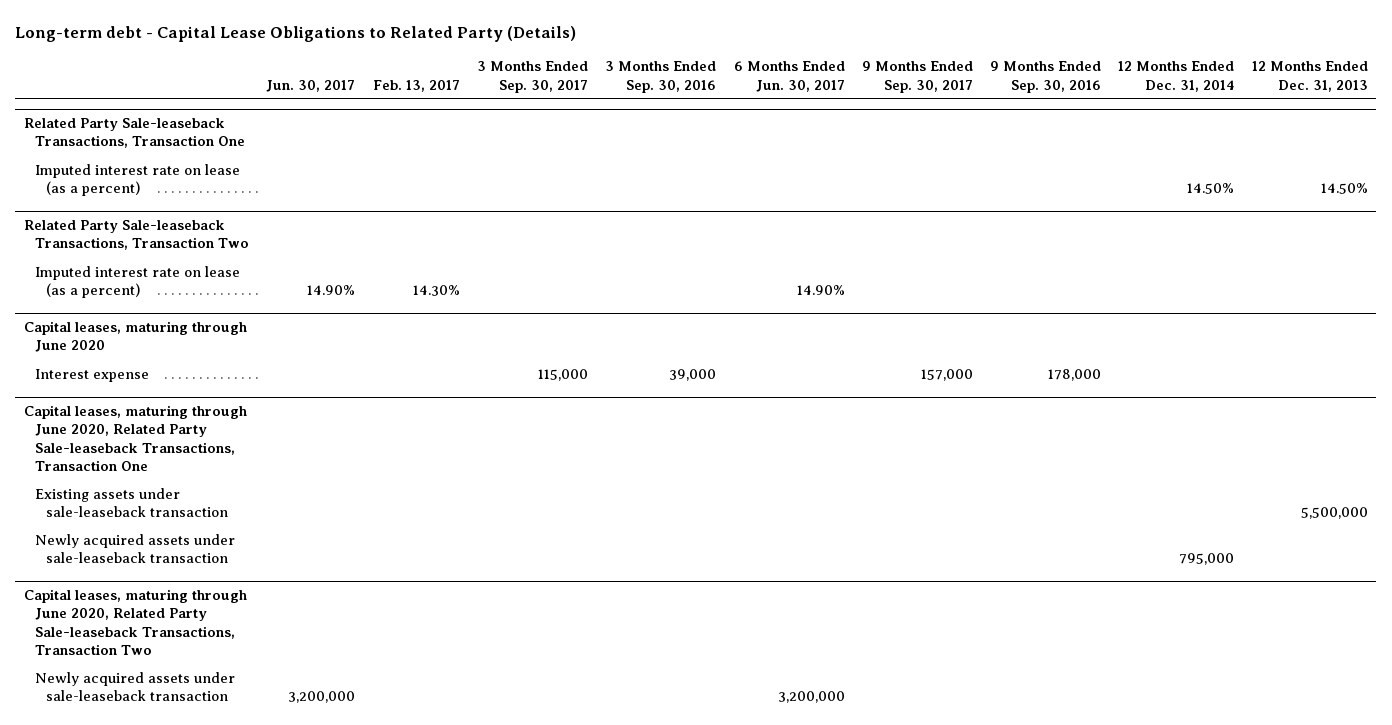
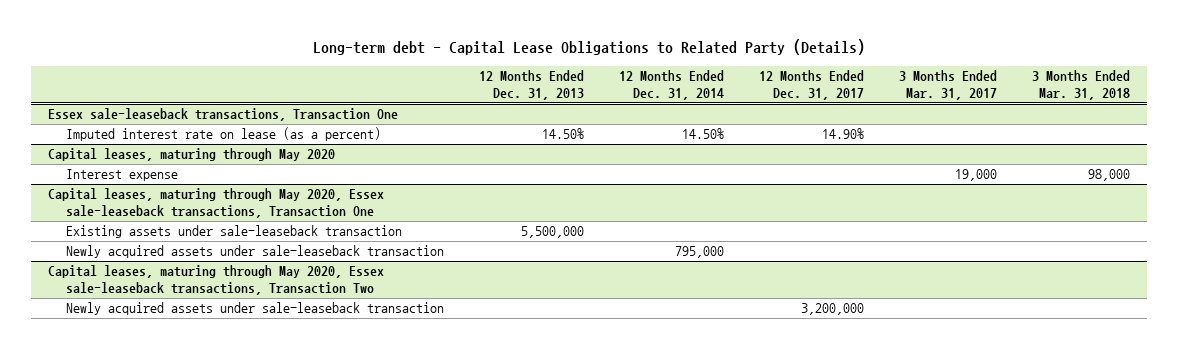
[266,79,356,92] Jun. 30, 2017 -> none
[372,79,460,92] Feb. 13, 2017 -> none
[476,61,588,93] 3 Months Ended Sep. 30, 2017 -> none
[605,61,717,93] 3 Months Ended Sep. 30, 2016 -> none
[733,61,845,92] 6 Months Ended Jun. 30, 2017 -> none
[861,61,973,93] 9 Months Ended Sep. 30, 2017 -> none
[990,61,1102,93] 9 Months Ended Sep. 30, 2016 -> none
none -> [758,70,864,101] 12 Months Ended Dec. 31, 2017
none -> [898,70,997,101] 3 Months Ended Mar. 31, 2017
none -> [1031,70,1130,101] 3 Months Ended Mar. 31, 2018
[23,118,246,149] Related Party Sale-leaseback Transactions, Transaction One -> [48,108,399,122] Essex sale-leaseback transactions, Transaction One
[23,220,250,251] Related Party Sale-leaseback Transactions, Transaction Two -> none
[35,266,241,299] Imputed interest rate on lease (as a percent) -> none
[23,321,247,353] Capital leases, maturing through June 2020 -> [48,148,336,162] Capital leases, maturing through May 2020
[23,405,247,471] Capital leases, maturing through June 2020, Related Party Sale-leaseback Transactions, Transaction One -> [48,188,385,219] Capital leases, maturing through May 2020, Essex sale-leaseback transactions, Transaction One
[23,589,247,655] Capital leases, maturing through June 2020, Related Party Sale-leaseback Transactions, Transaction Two -> [48,265,385,296] Capital leases, maturing through May 2020, Essex sale-leaseback transactions, Transaction Two

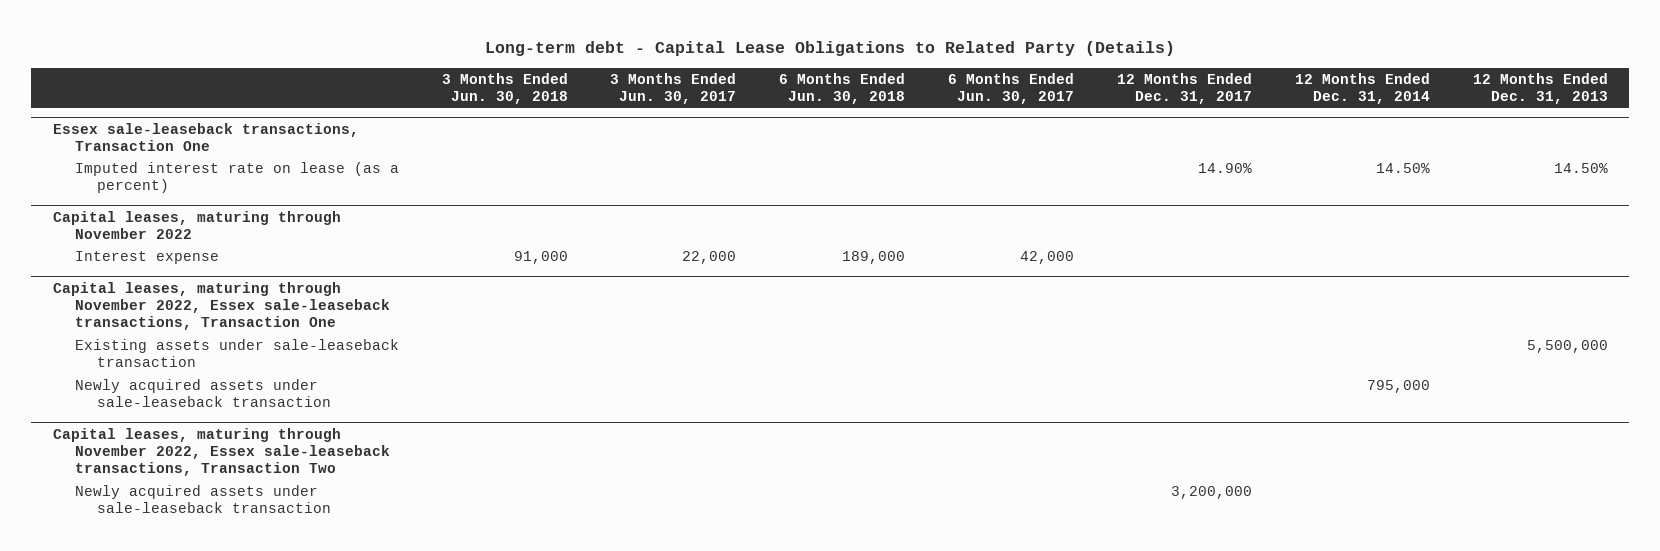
[898,70,997,101] 3 Months Ended Mar. 31, 2017 -> none
[1031,70,1130,101] 3 Months Ended Mar. 31, 2018 -> none
none -> [441,72,568,105] 3 Months Ended Jun. 30, 2018
none -> [610,72,737,105] 3 Months Ended Jun. 30, 2017
none -> [779,72,906,105] 6 Months Ended Jun. 30, 2018
none -> [948,72,1075,105] 6 Months Ended Jun. 30, 2017
[48,148,336,162] Capital leases, maturing through May 2020 -> [52,210,341,239] Capital leases, maturing through November 2022
[48,188,385,219] Capital leases, maturing through May 2020, Essex sale-leaseback transactions, Transaction One -> [52,281,390,331] Capital leases, maturing through November 2022, Essex sale-leaseback transactions, Transaction One
[48,265,385,296] Capital leases, maturing through May 2020, Essex sale-leaseback transactions, Transaction Two -> [52,427,390,477] Capital leases, maturing through November 2022, Essex sale-leaseback transactions, Transaction Two

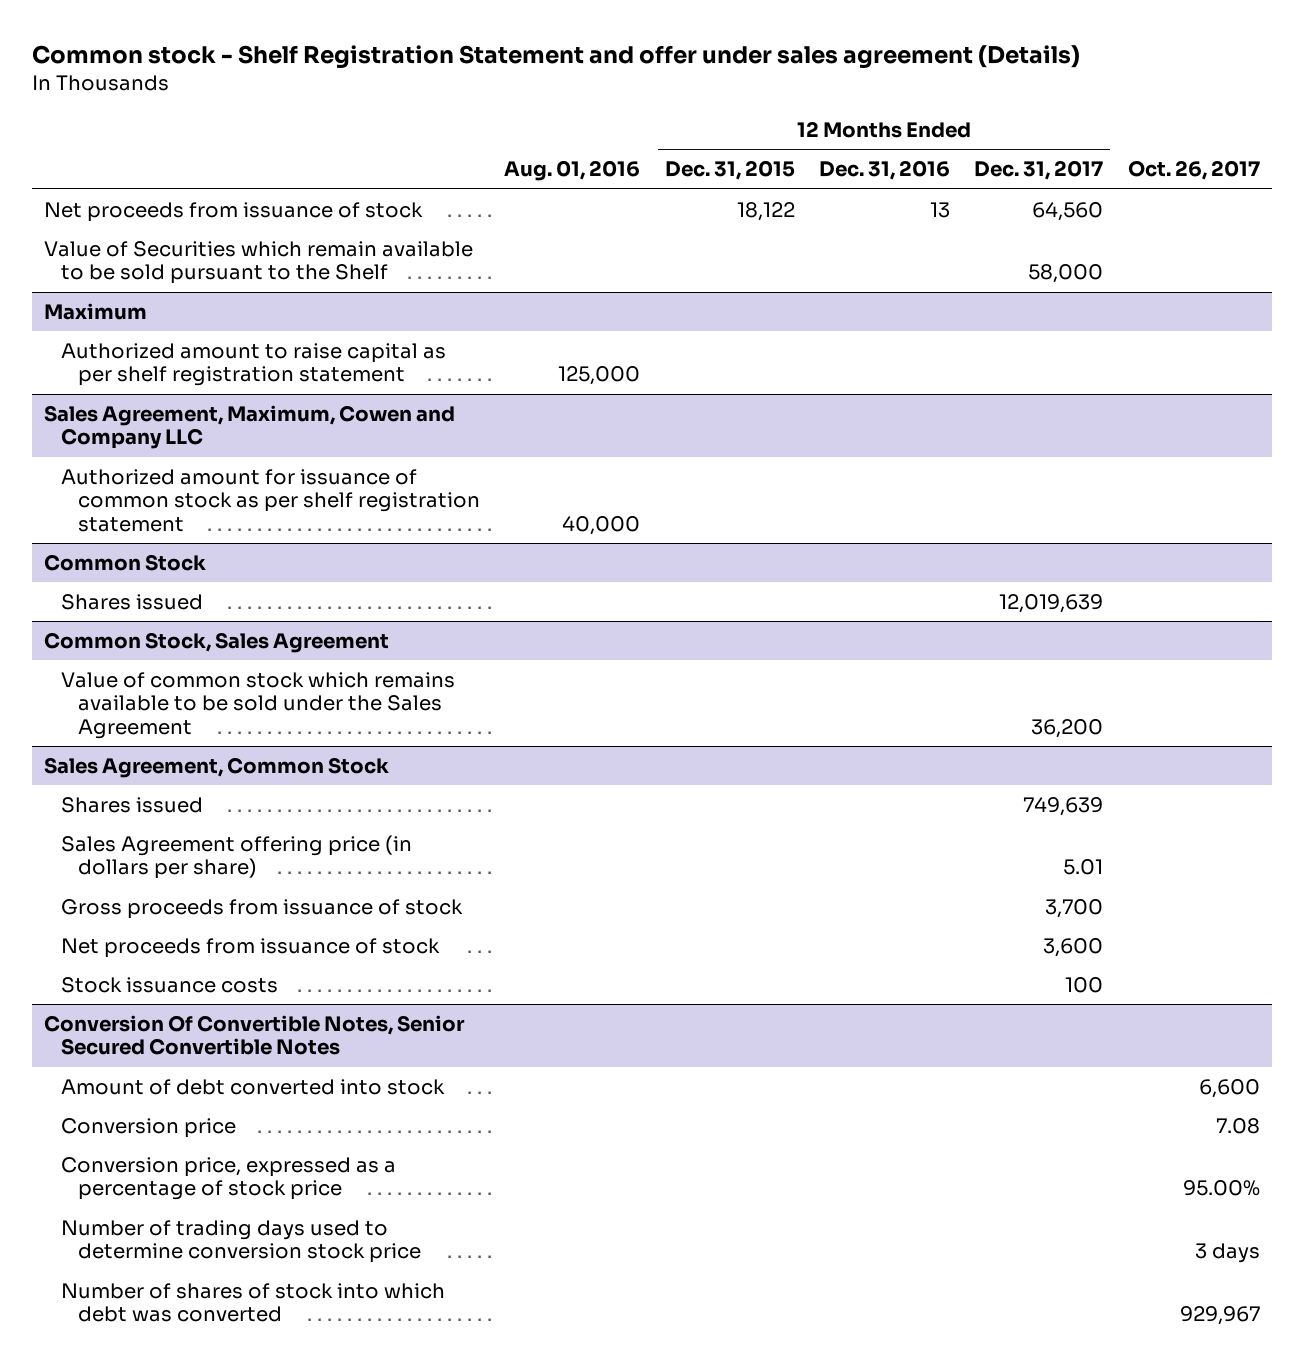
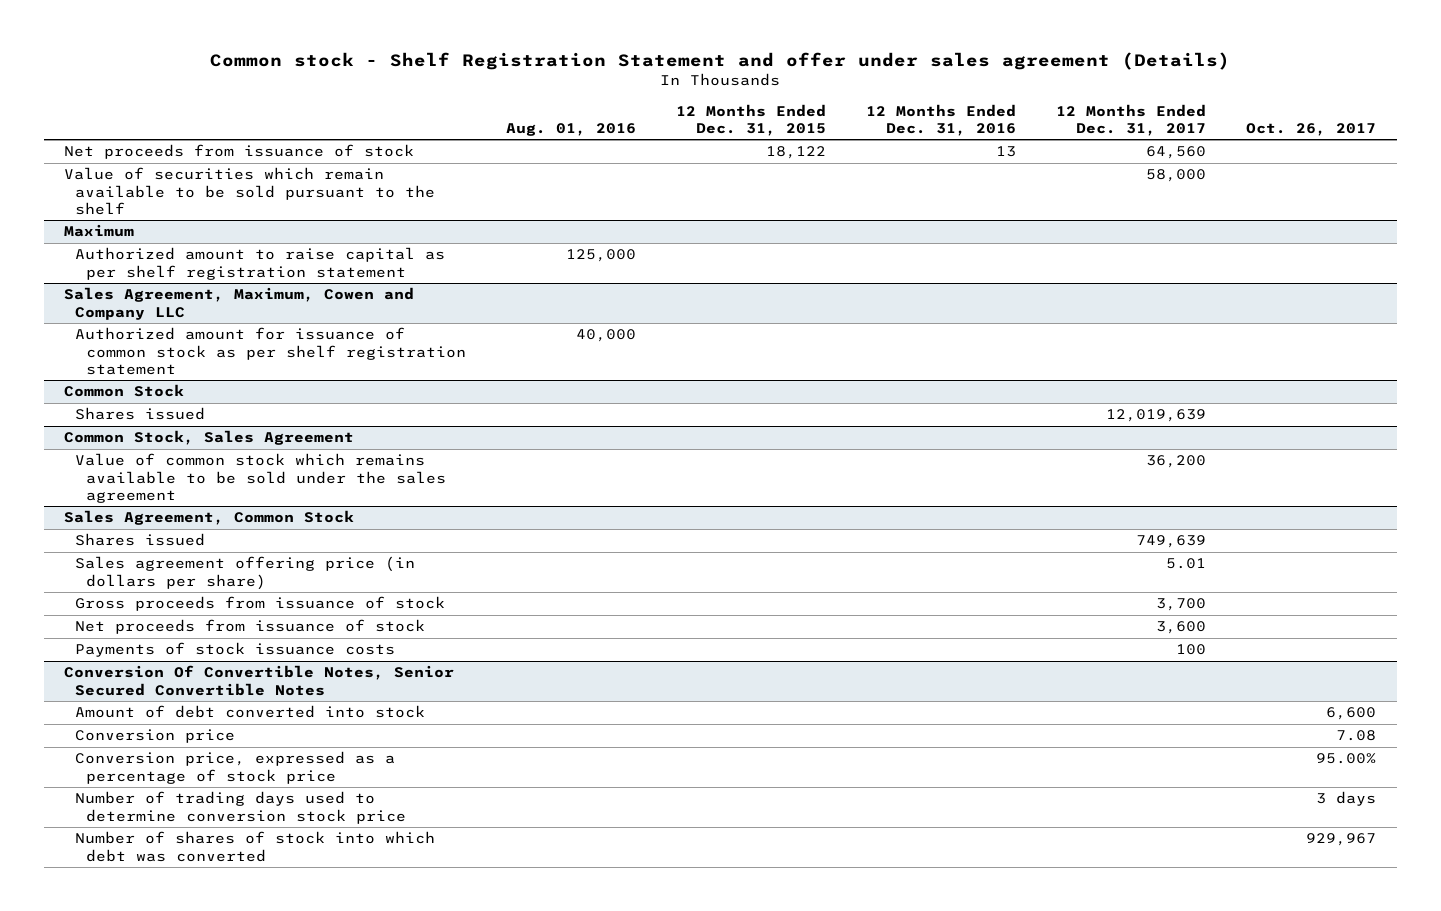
[44,240,474,285] Value of Securities which remain available to be sold pursuant to the Shelf -> [64,167,435,215] Value of securities which remain available to be sold pursuant to the shelf
[60,671,455,739] Value of common stock which remains available to be sold under the Sales Agreement -> [74,453,446,503] Value of common stock which remains available to be sold under the sales agreement
[60,834,412,880] Sales Agreement offering price (in dollars per share) -> [74,556,415,590] Sales agreement offering price (in dollars per share)
[60,976,278,993] Stock issuance costs -> [74,642,395,658] Payments of stock issuance costs

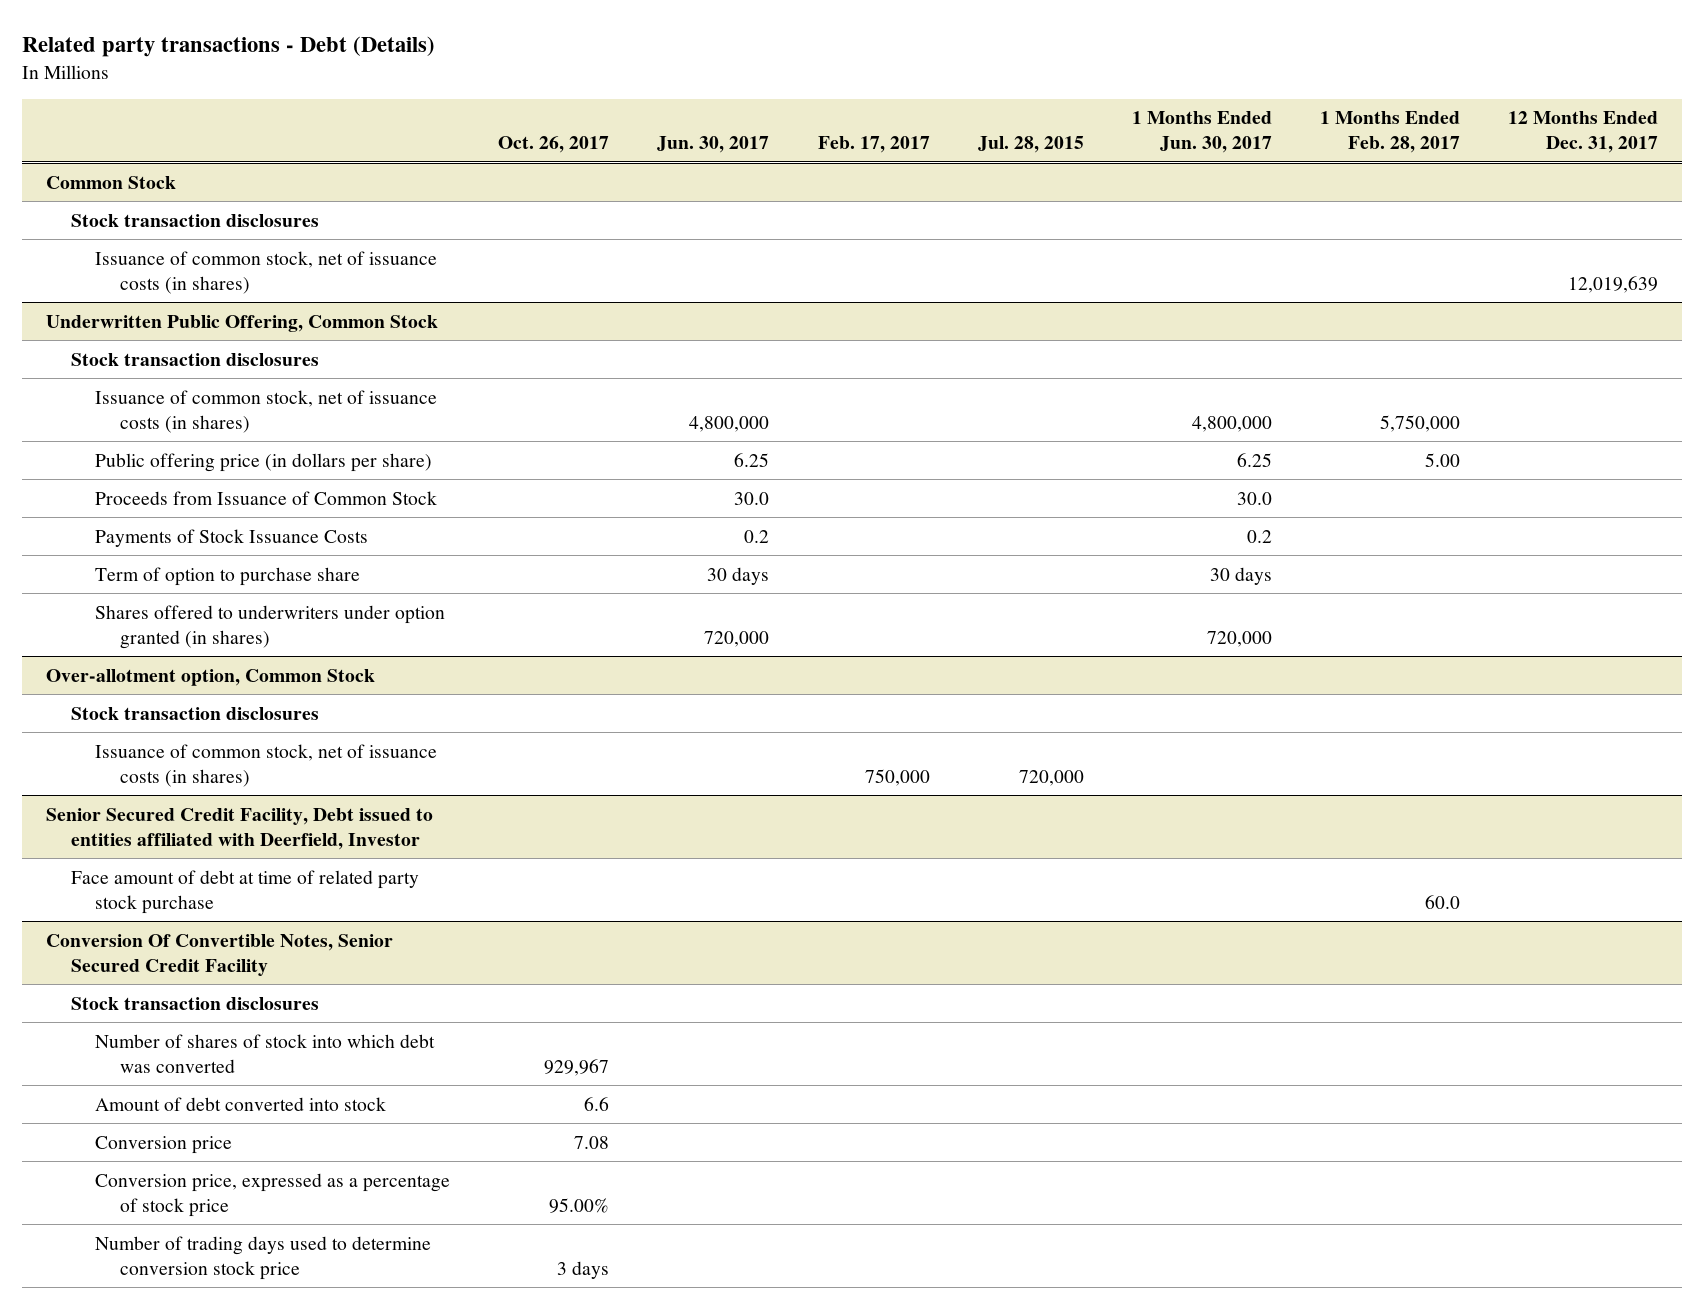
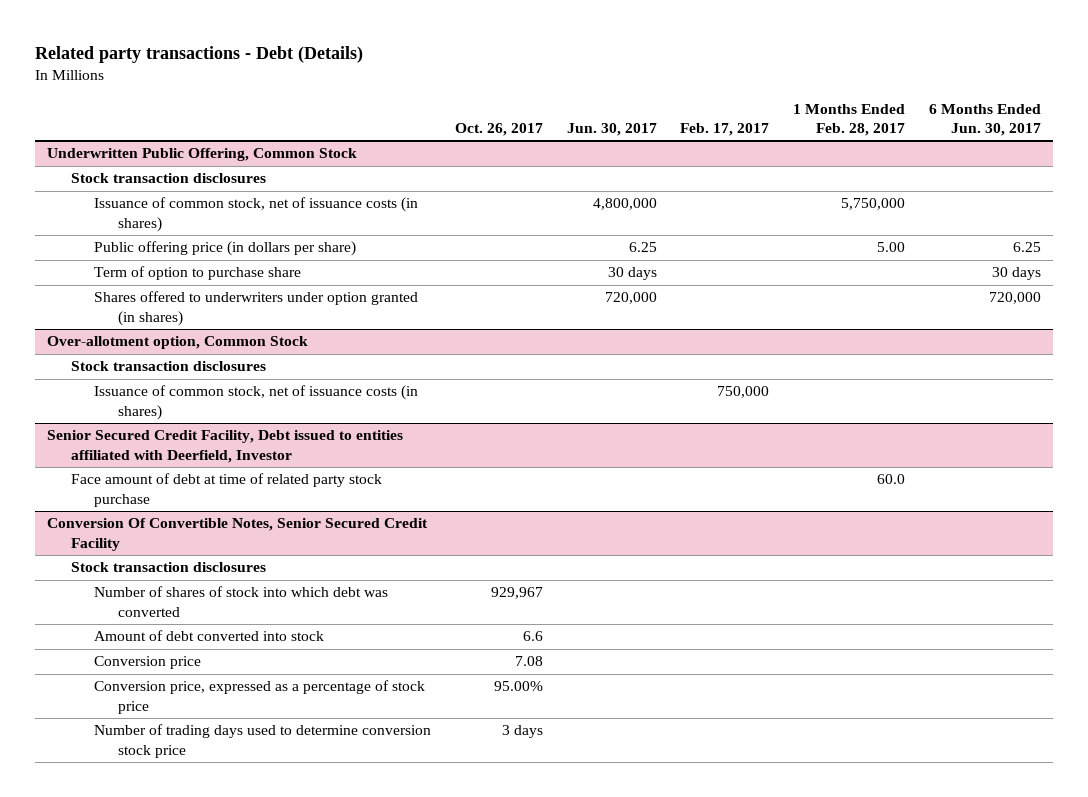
[977,136,1084,154] Jul. 28, 2015 -> none
[1131,111,1272,154] 1 Months Ended Jun. 30, 2017 -> none
[1508,111,1659,154] 12 Months Ended Dec. 31, 2017 -> none
none -> [928,103,1041,137] 6 Months Ended Jun. 30, 2017
[46,175,177,189] Common Stock -> none
[70,213,319,227] Stock transaction disclosures -> none
[95,250,438,294] Issuance of common stock, net of issuance costs (in shares) -> none
[95,490,438,505] Proceeds from Issuance of Common Stock -> none
[95,528,369,547] Payments of Stock Issuance Costs -> none

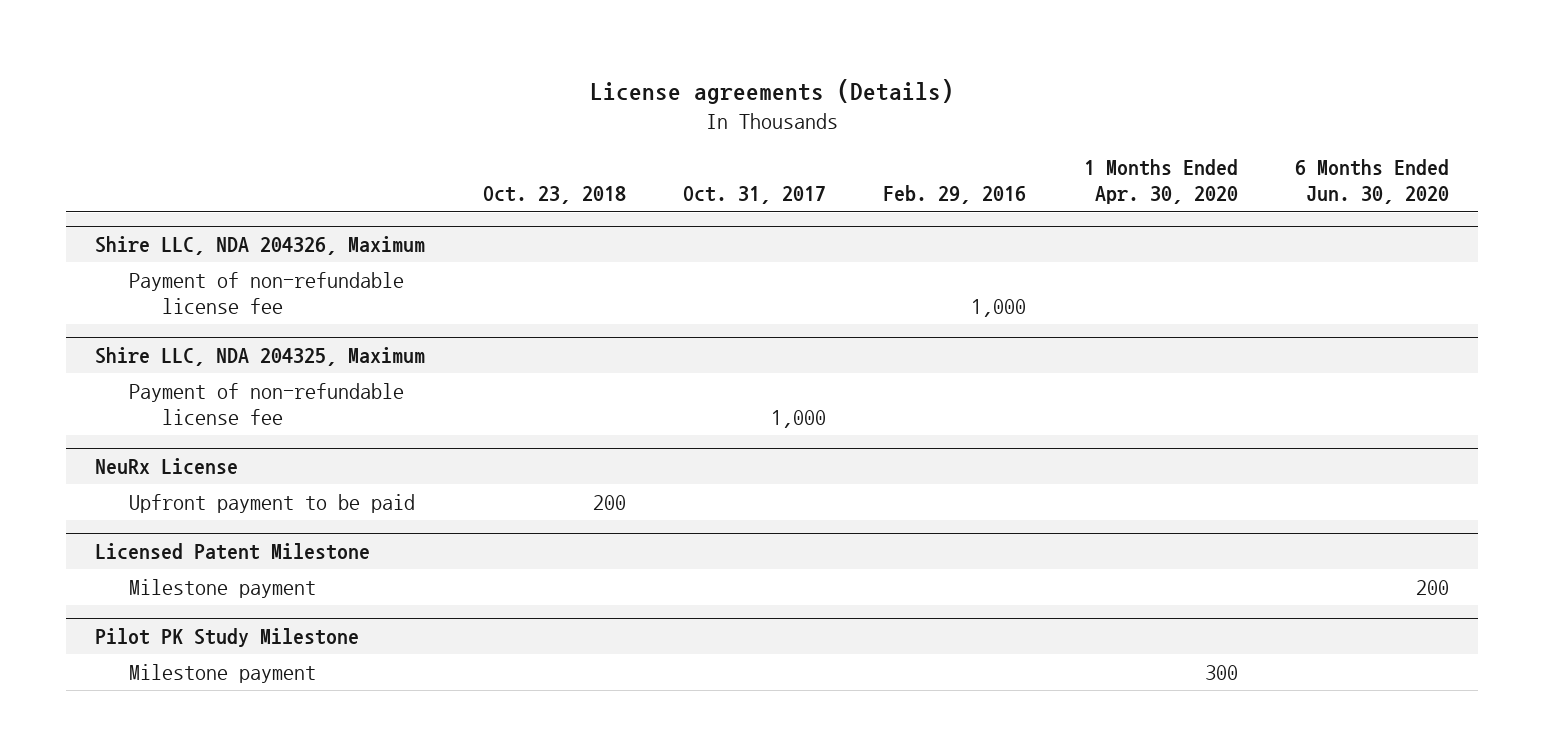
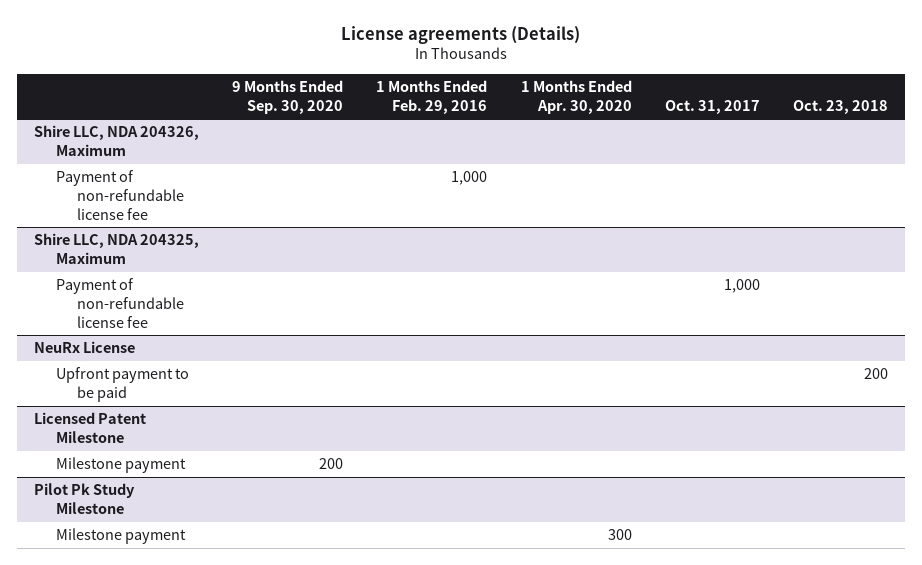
[883,185,1027,205] Feb. 29, 2016 -> none
[1295,159,1450,205] 6 Months Ended Jun. 30, 2020 -> none
none -> [232,80,344,114] 9 Months Ended Sep. 30, 2020
none -> [376,80,488,114] 1 Months Ended Feb. 29, 2016
[95,628,360,648] Pilot PK Study Milestone -> [33,483,135,514] Pilot Pk Study Milestone

